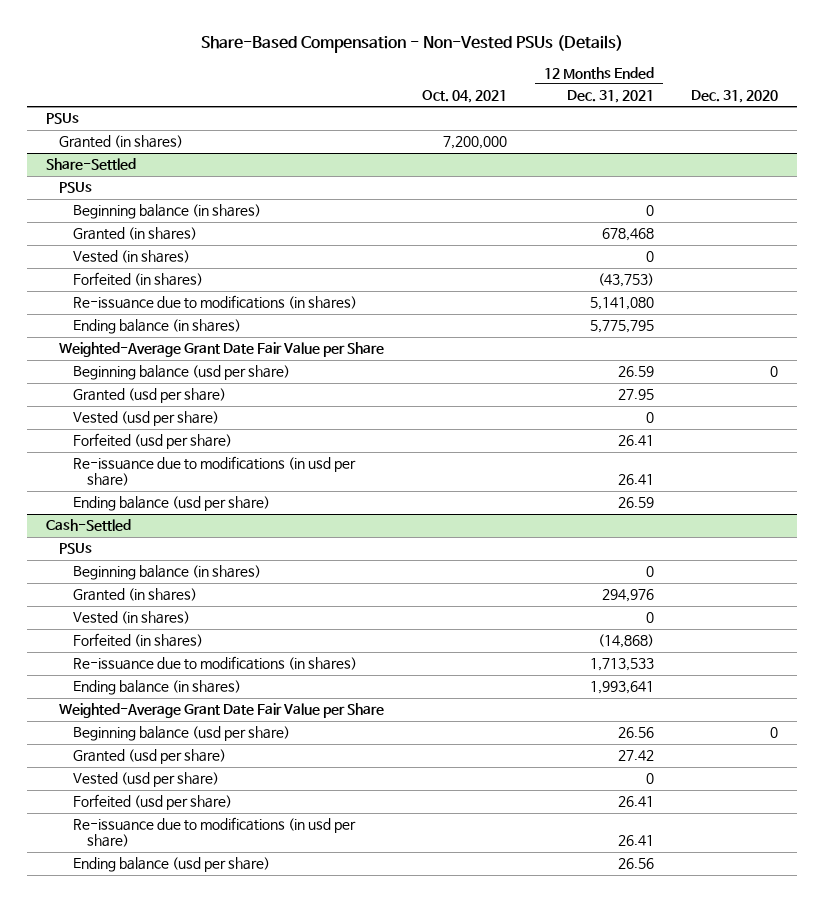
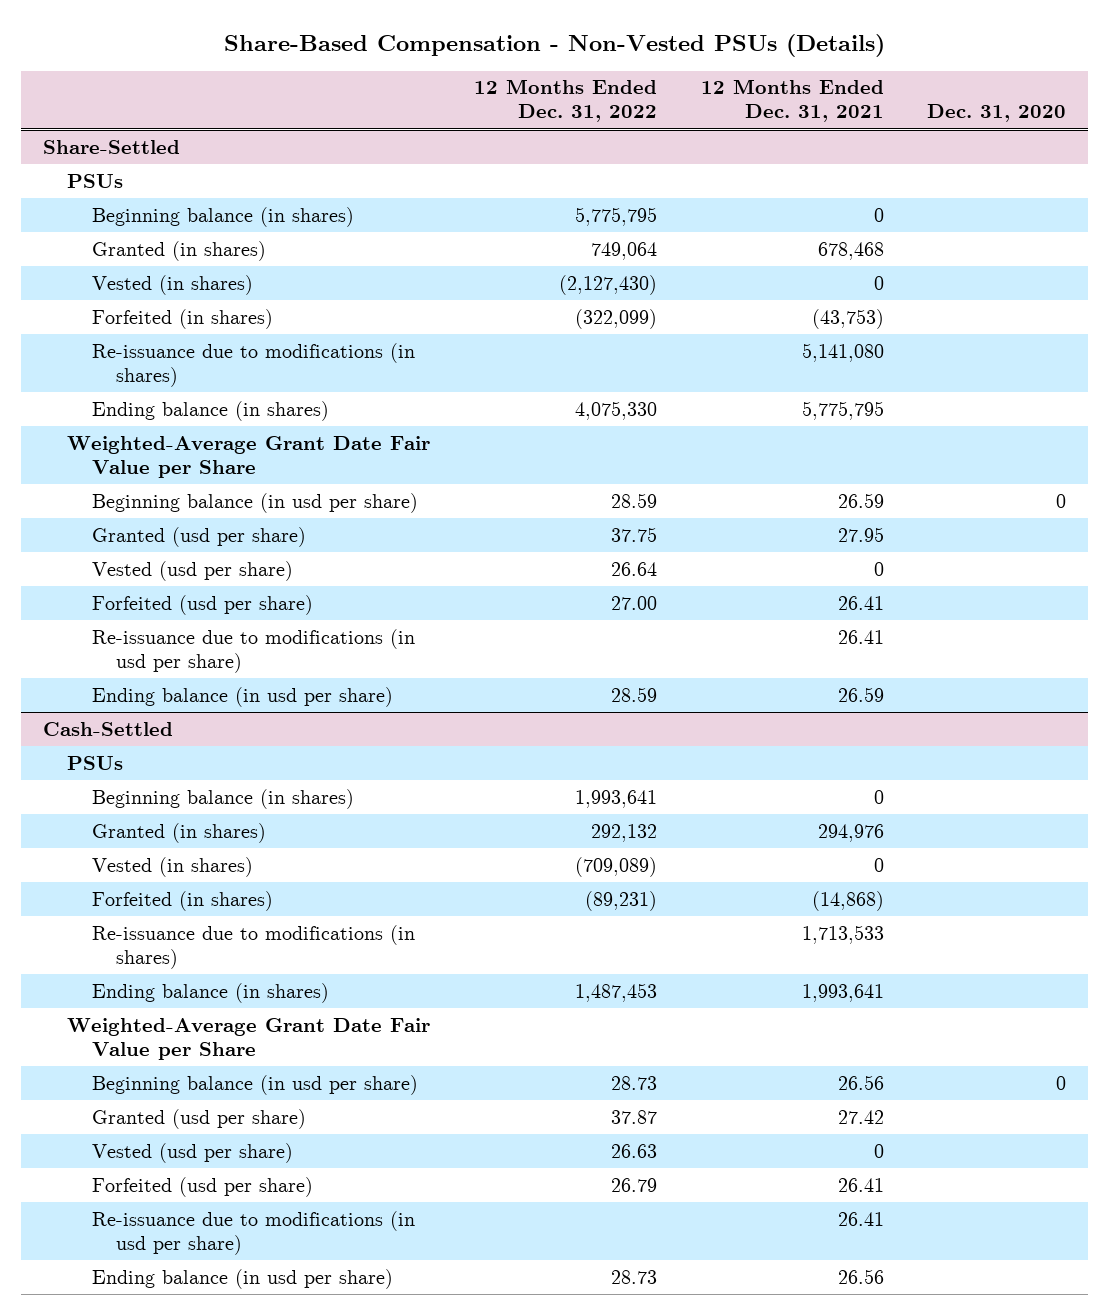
[421,90,507,104] Oct. 04, 2021 -> none
none -> [473,79,657,123] 12 Months Ended Dec. 31, 2022
[45,113,79,125] PSUs -> none
[59,135,184,149] Granted (in shares) -> none
[73,365,291,381] Beginning balance (usd per share) -> [91,492,418,513] Beginning balance (in usd per share)
[73,496,271,512] Ending balance (usd per share) -> [91,686,393,707] Ending balance (in usd per share)
[73,726,291,742] Beginning balance (usd per share) -> [91,1074,418,1095] Beginning balance (in usd per share)
[73,857,271,873] Ending balance (usd per share) -> [91,1268,393,1289] Ending balance (in usd per share)

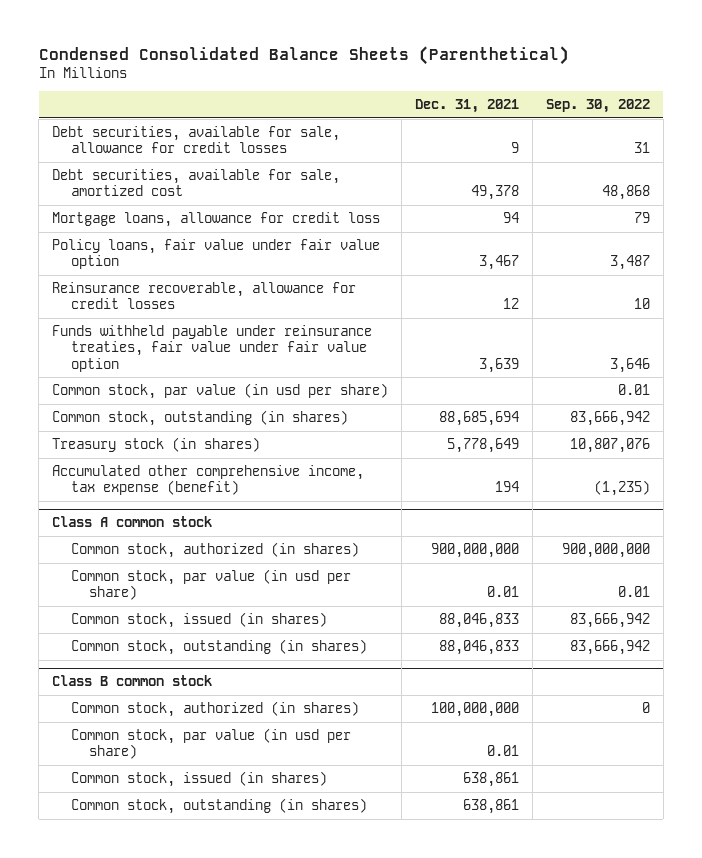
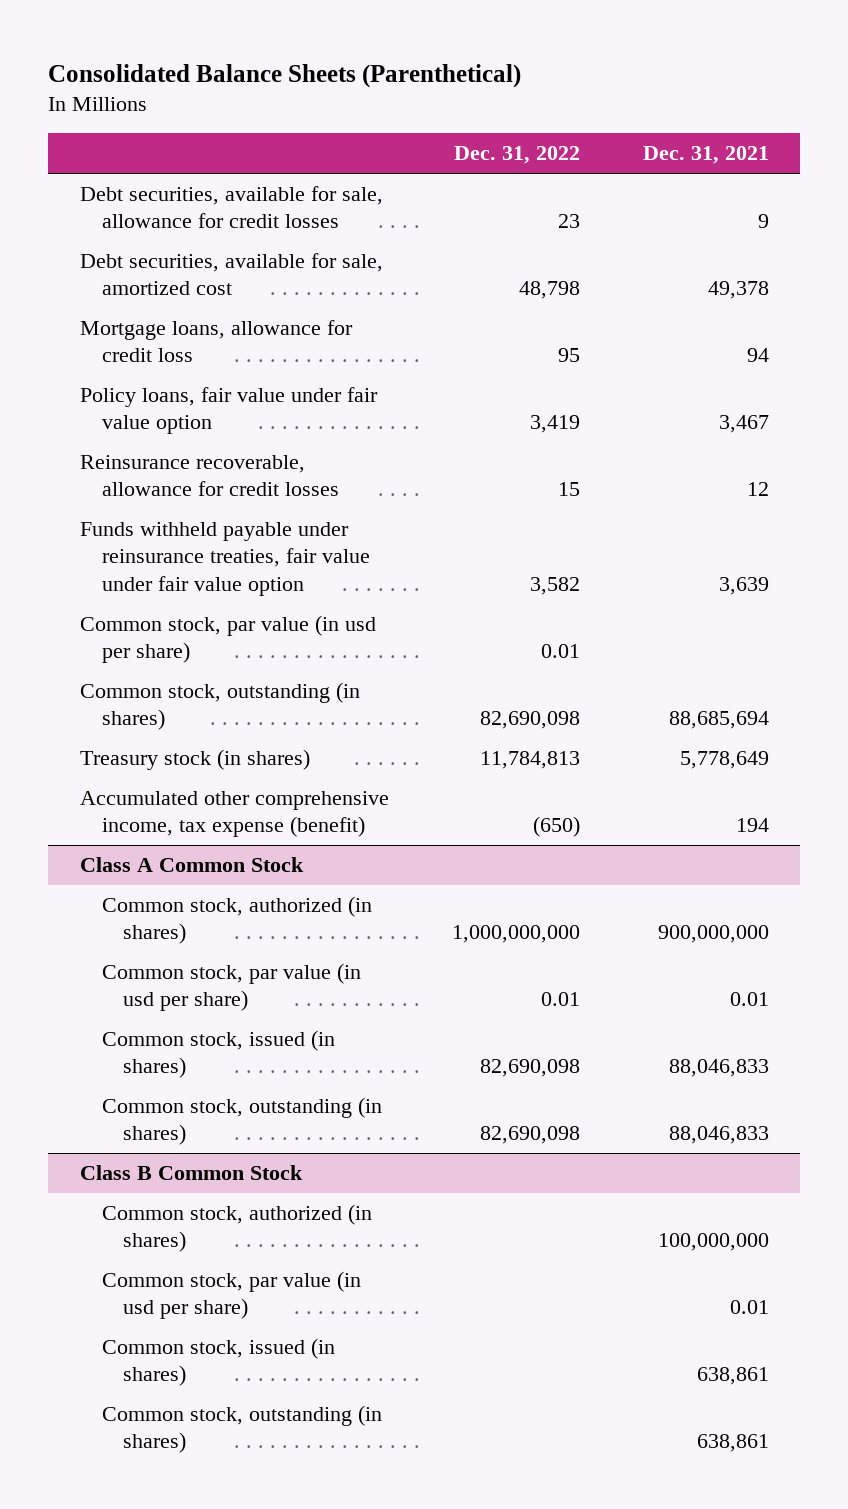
[38,45,569,65] Condensed Consolidated Balance Sheets (Parenthetical) -> [48,63,522,88] Consolidated Balance Sheets (Parenthetical)
[545,99,650,114] Sep. 30, 2022 -> none
none -> [453,146,580,165] Dec. 31, 2022
[51,516,212,528] Class A common stock -> [79,857,304,873] Class A Common Stock
[51,675,212,687] Class B common stock -> [79,1165,303,1181] Class B Common Stock

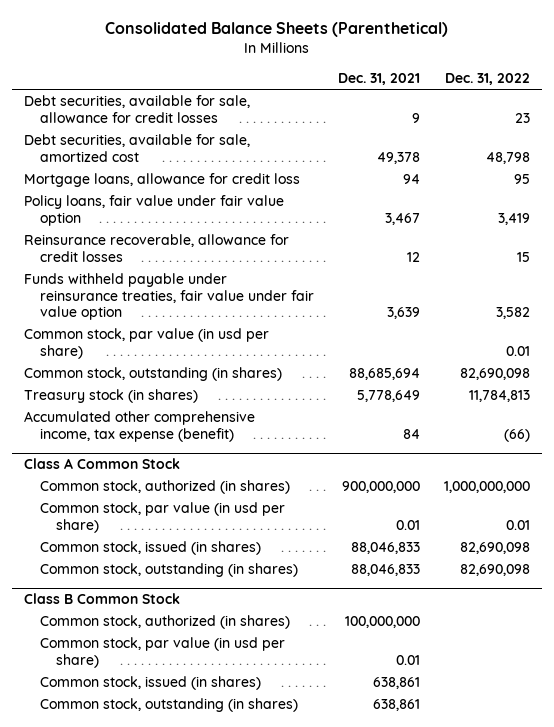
[532,816,580,838] (650) -> [503,428,530,442] (66)
[735,818,769,833] 194 -> [403,428,421,439] 84

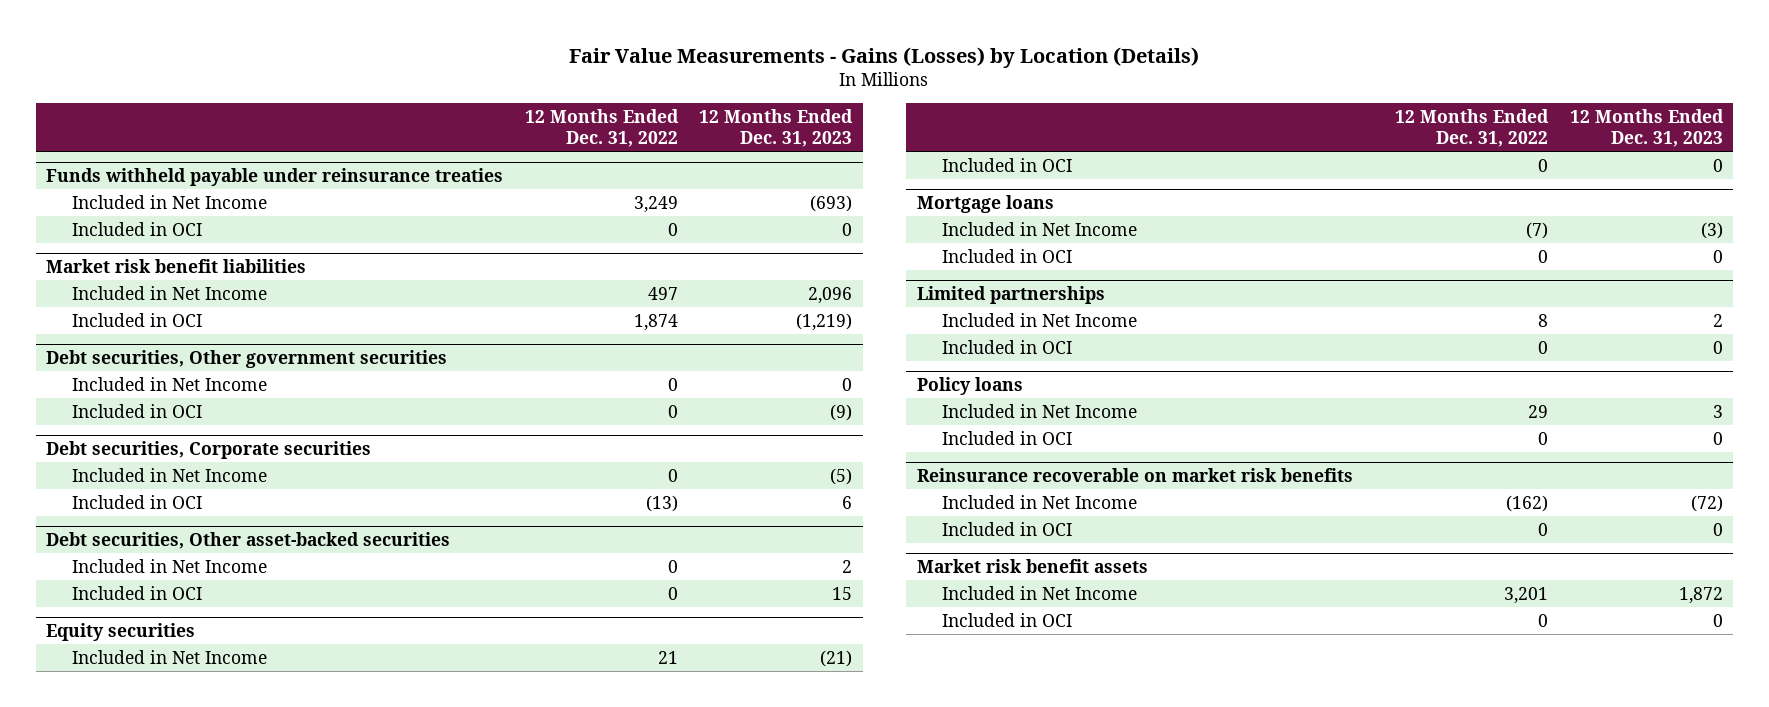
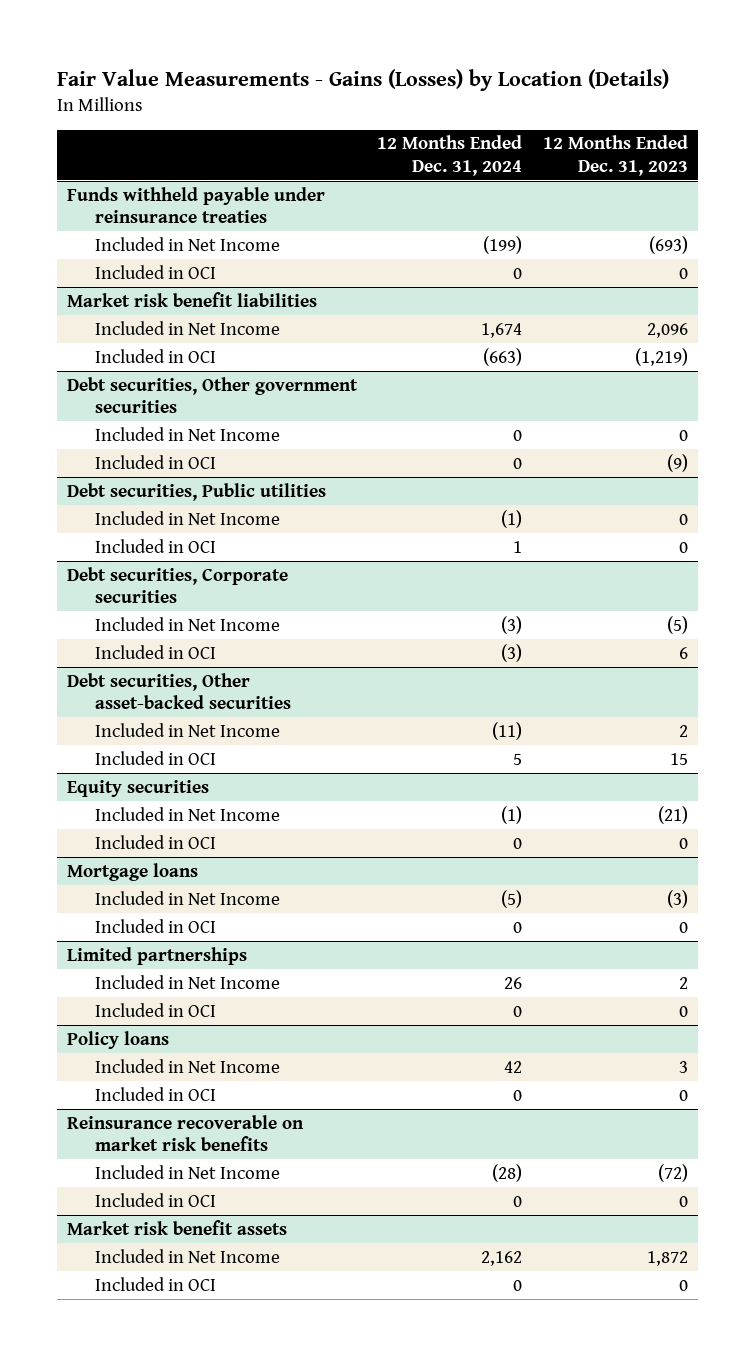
[524,109,679,148] 12 Months Ended Dec. 31, 2022 -> none
none -> [377,135,523,176] 12 Months Ended Dec. 31, 2024
none -> [67,482,327,501] Debt securities, Public utilities
none -> [95,510,281,525] Included in Net Income
none -> [95,538,217,553] Included in OCI

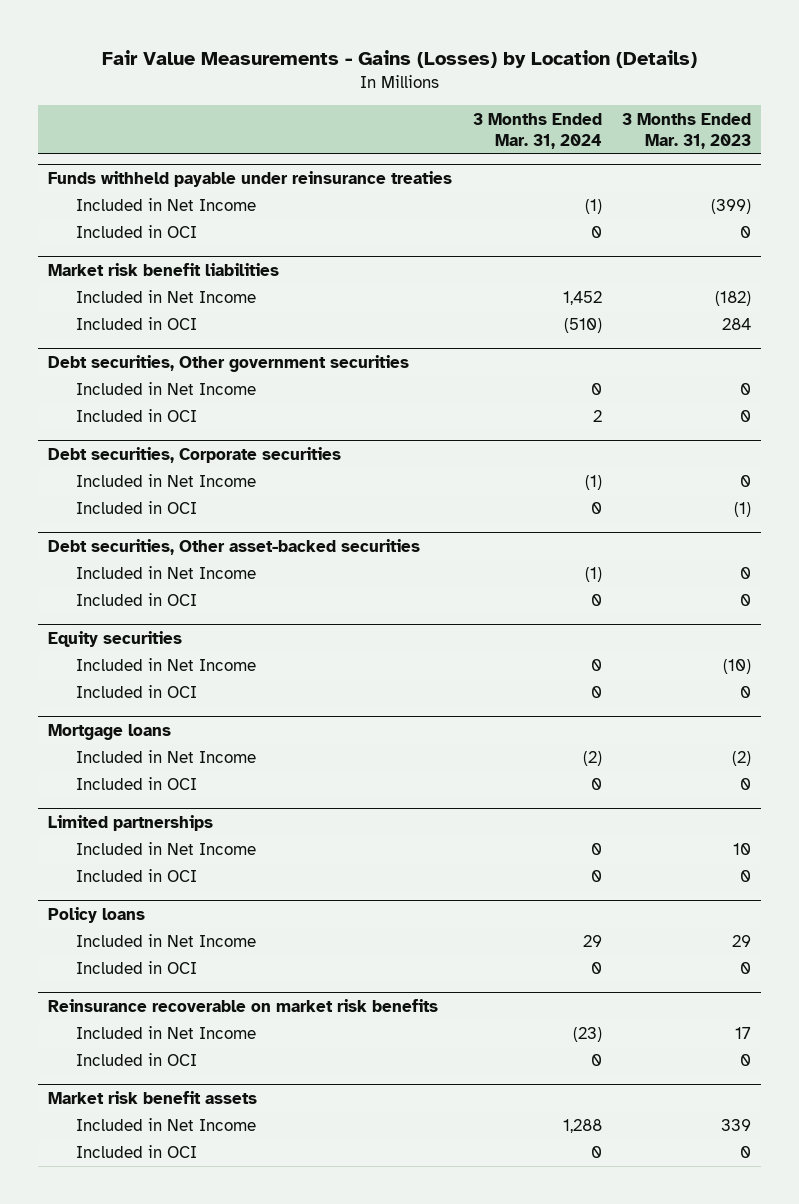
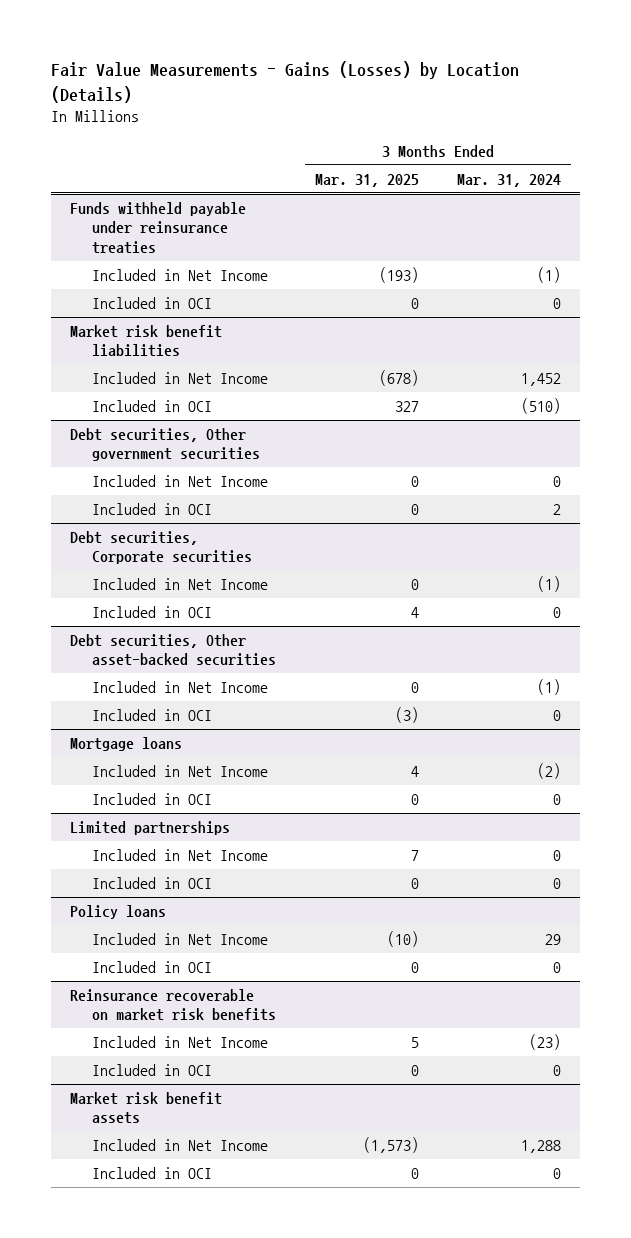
[622,112,752,149] 3 Months Ended Mar. 31, 2023 -> none
none -> [314,173,419,187] Mar. 31, 2025
[48,630,183,647] Equity securities -> none
[75,658,256,672] Included in Net Income -> none
[75,685,197,699] Included in OCI -> none

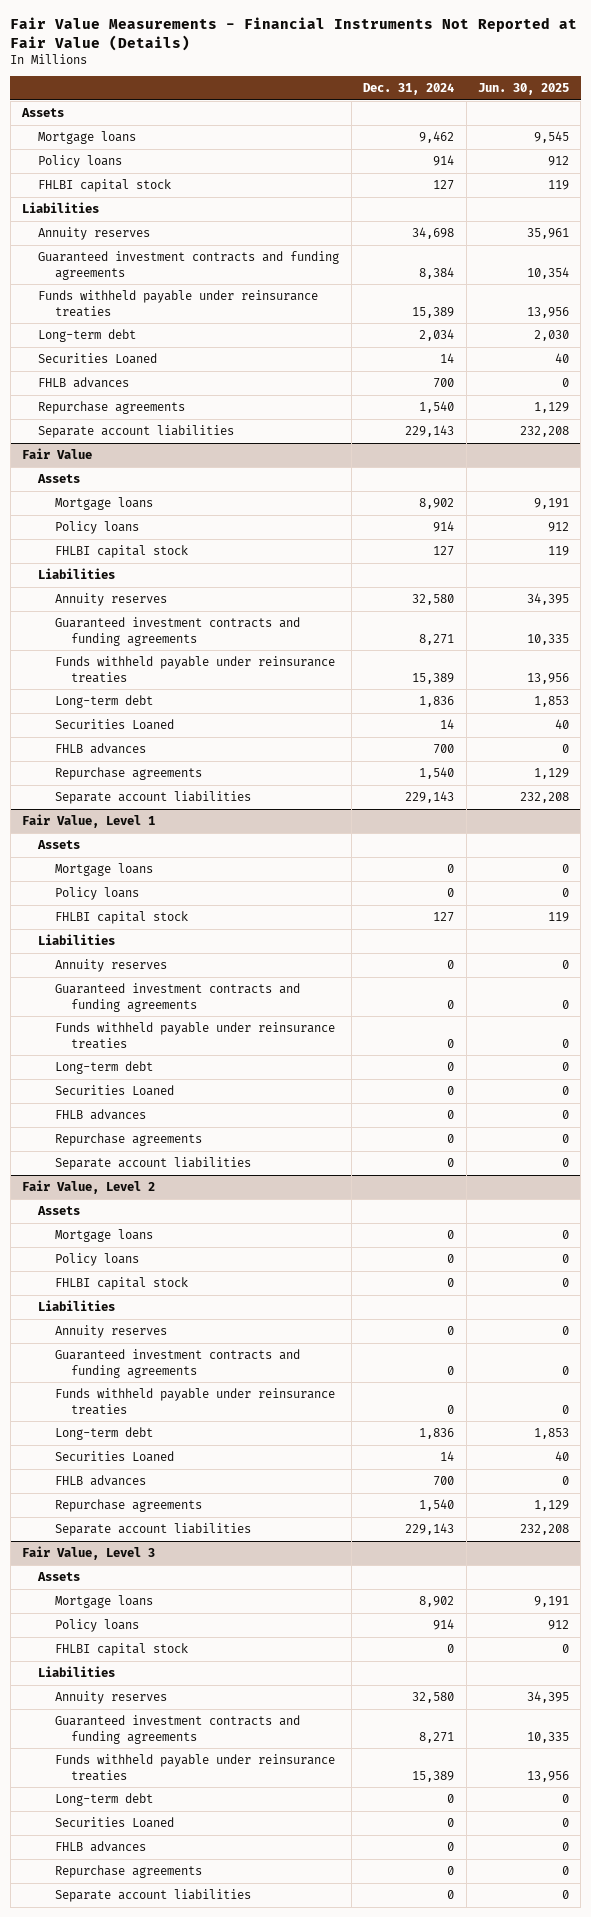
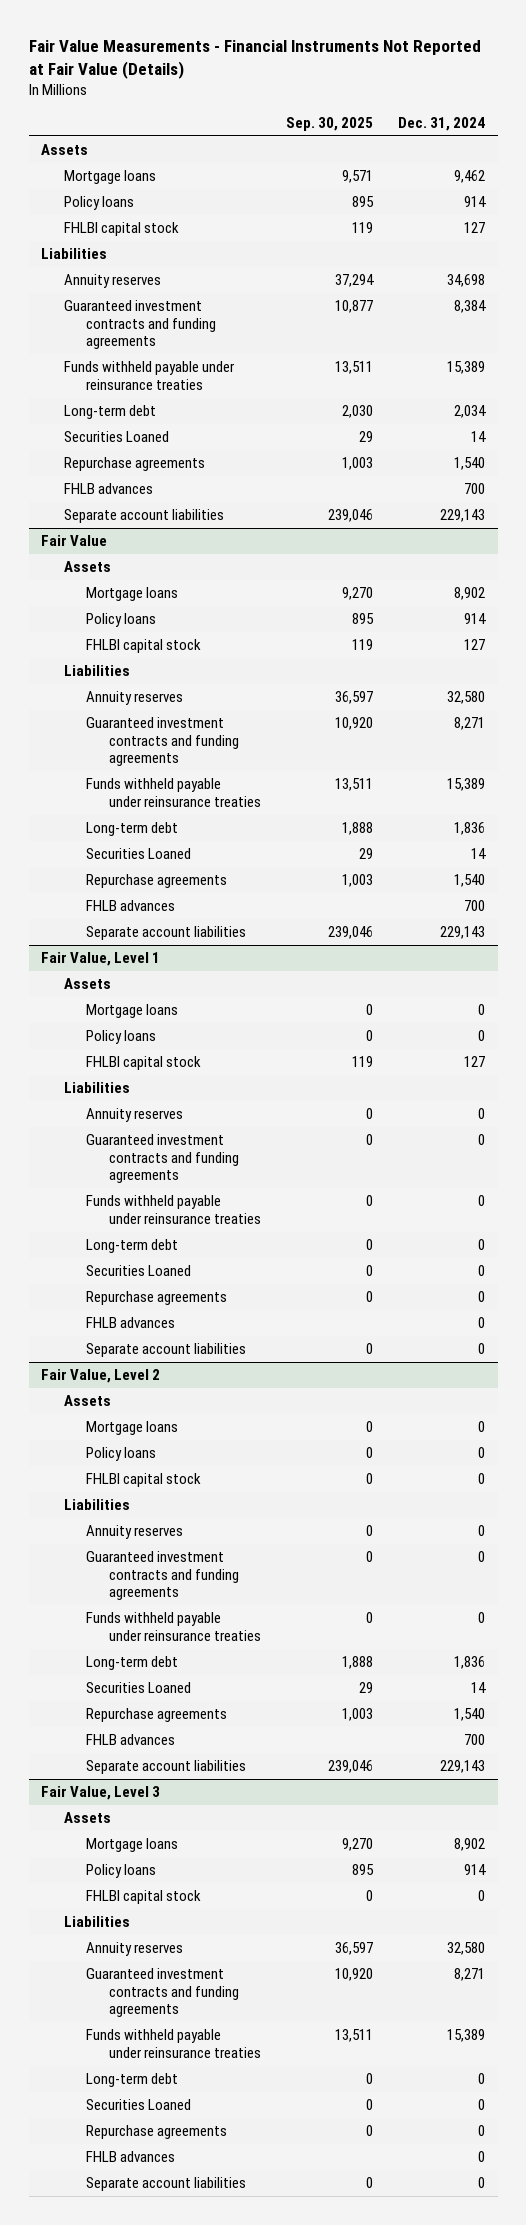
[477,83,569,96] Jun. 30, 2025 -> none
none -> [285,117,373,132] Sep. 30, 2025
[38,377,130,389] FHLB advances -> [63,483,153,495] FHLB advances
[54,743,146,755] FHLB advances -> [86,900,176,912] FHLB advances
[54,1109,146,1121] FHLB advances -> [86,1317,176,1329] FHLB advances
[54,1475,146,1487] FHLB advances -> [86,1734,176,1746] FHLB advances
[54,1841,146,1853] FHLB advances -> [86,2151,176,2163] FHLB advances

